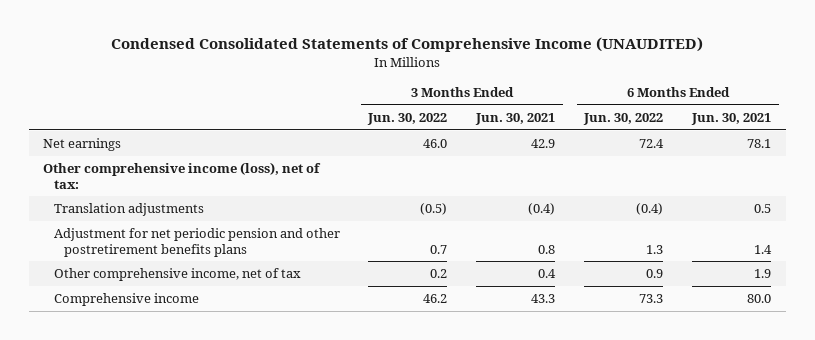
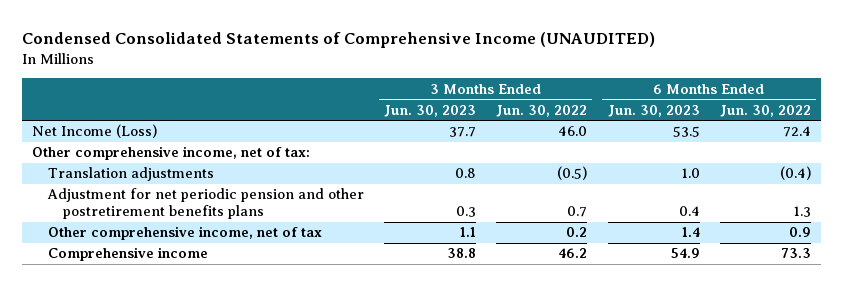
[475,112,556,125] Jun. 30, 2021 -> none
[691,112,772,125] Jun. 30, 2021 -> none
none -> [383,104,476,117] Jun. 30, 2023
none -> [607,104,700,117] Jun. 30, 2023
[43,138,122,152] Net earnings -> [32,124,158,139] Net Income (Loss)
[43,162,322,189] Other comprehensive income (loss), net of tax: -> [32,146,311,161] Other comprehensive income, net of tax:

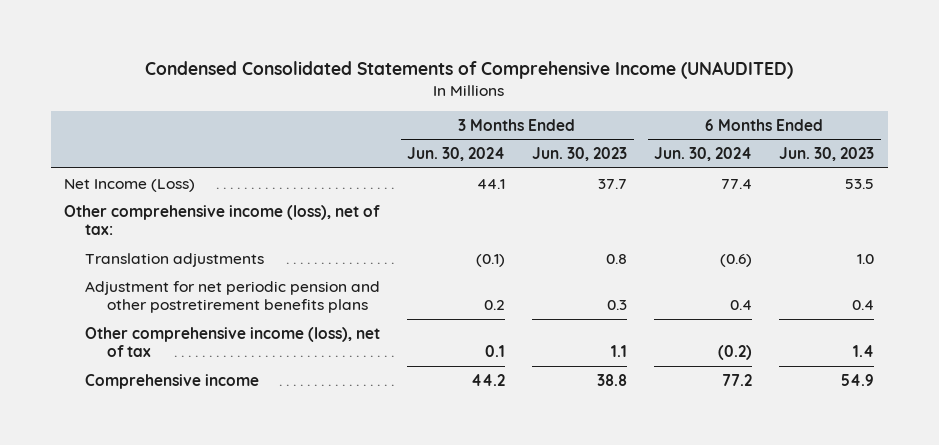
[496,104,588,117] Jun. 30, 2022 -> none
[719,104,811,117] Jun. 30, 2022 -> none
none -> [407,146,506,161] Jun. 30, 2024
none -> [654,146,753,161] Jun. 30, 2024
[32,146,311,161] Other comprehensive income, net of tax: -> [64,204,381,236] Other comprehensive income (loss), net of tax:
[47,226,322,241] Other comprehensive income, net of tax -> [85,326,381,358] Other comprehensive income (loss), net of tax

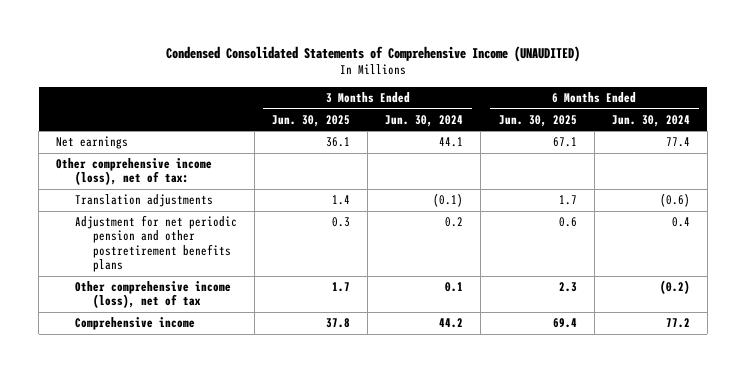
[532,146,628,161] Jun. 30, 2023 -> none
[779,146,875,161] Jun. 30, 2023 -> none
none -> [272,114,351,127] Jun. 30, 2025
none -> [498,114,577,127] Jun. 30, 2025
[64,178,196,192] Net Income (Loss) -> [56,136,129,150] Net earnings

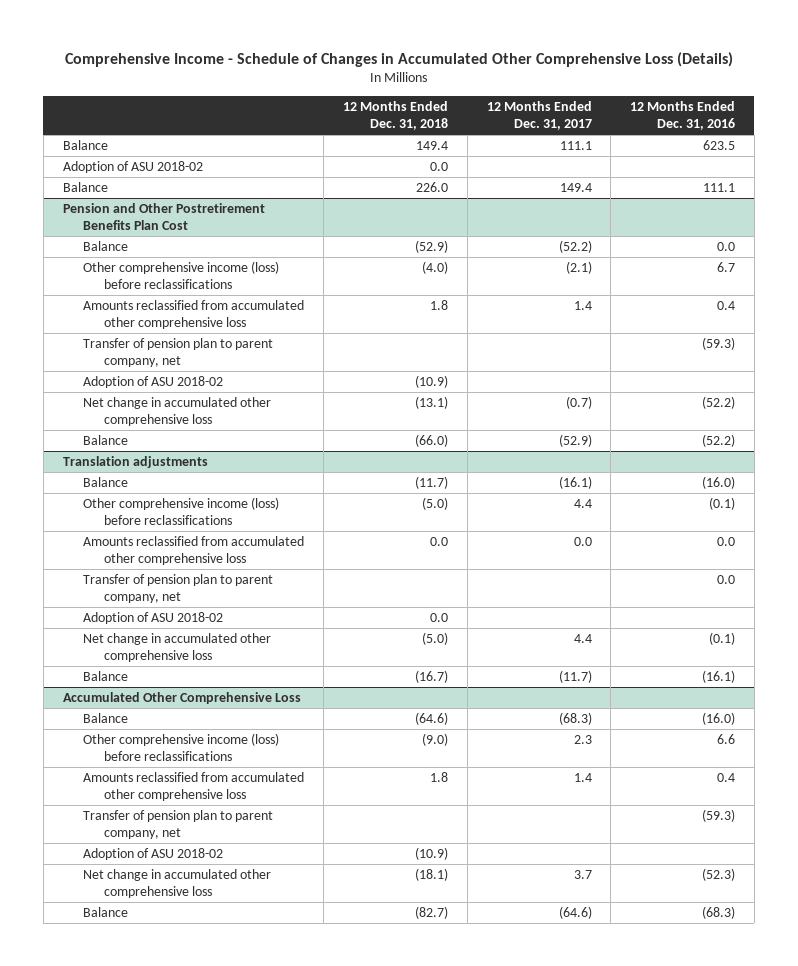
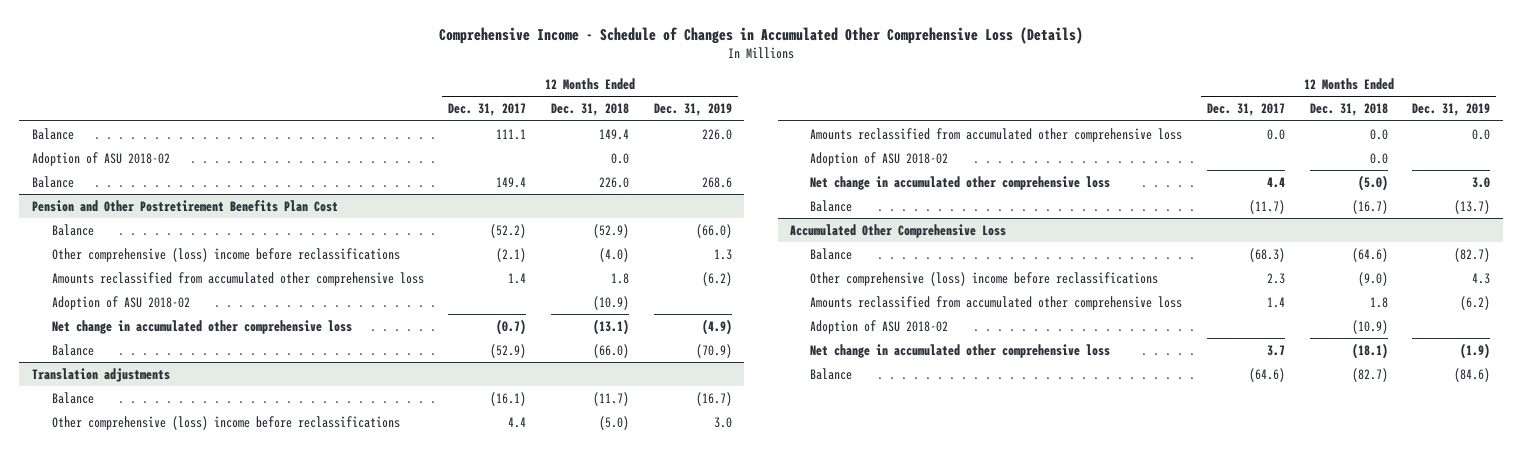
[630,101,736,130] 12 Months Ended Dec. 31, 2016 -> none
none -> [653,103,732,117] Dec. 31, 2019
[83,261,280,289] Other comprehensive income (loss) before reclassifications -> [51,247,400,262] Other comprehensive (loss) income before reclassifications
[83,338,274,367] Transfer of pension plan to parent company, net -> none
[83,497,280,525] Other comprehensive income (loss) before reclassifications -> [51,415,400,430] Other comprehensive (loss) income before reclassifications
[83,574,274,603] Transfer of pension plan to parent company, net -> none
[83,733,280,761] Other comprehensive income (loss) before reclassifications -> [810,271,1159,286] Other comprehensive (loss) income before reclassifications
[83,810,274,839] Transfer of pension plan to parent company, net -> none

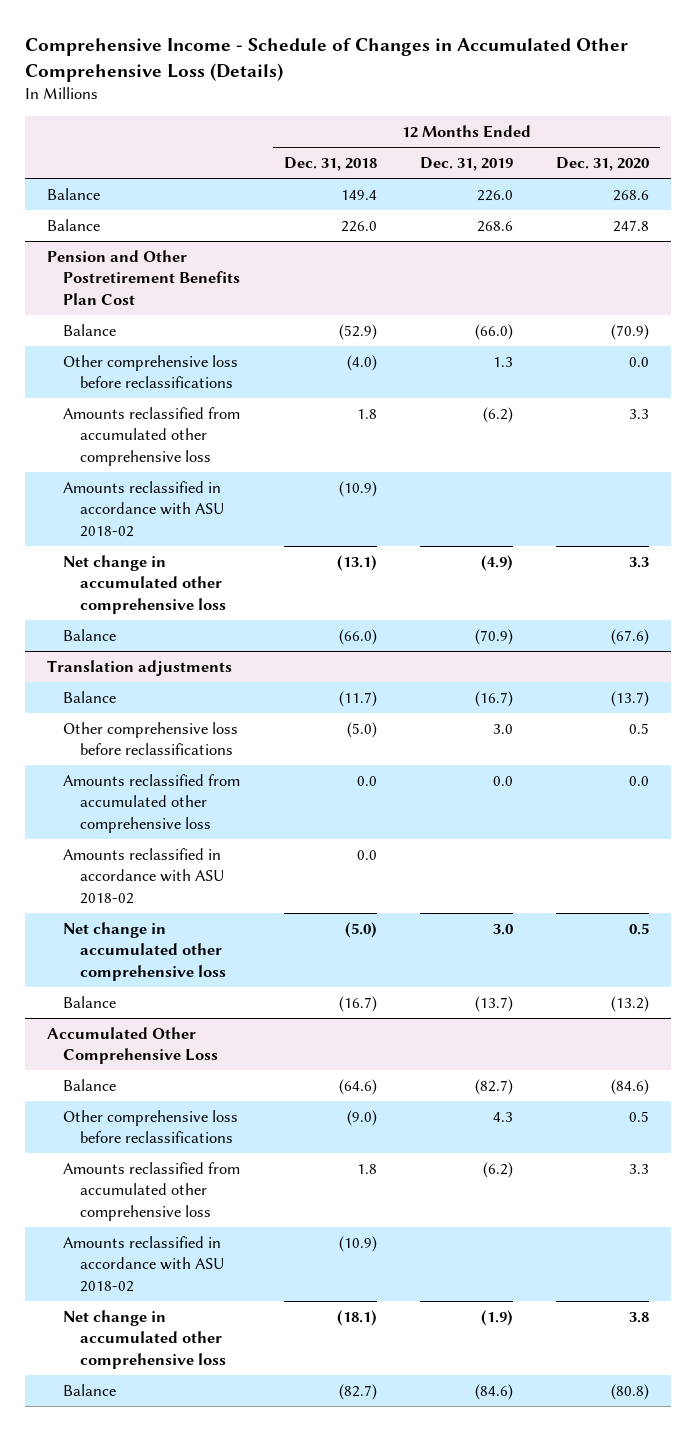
[448,103,527,117] Dec. 31, 2017 -> none
none -> [556,157,650,172] Dec. 31, 2020
[31,151,170,166] Adoption of ASU 2018-02 -> none
[51,247,400,262] Other comprehensive (loss) income before reclassifications -> [63,354,239,389] Other comprehensive loss before reclassifications
[51,295,190,310] Adoption of ASU 2018-02 -> [63,480,225,537] Amounts reclassified in accordance with ASU 2018-02
[51,415,400,430] Other comprehensive (loss) income before reclassifications -> [63,721,239,756] Other comprehensive loss before reclassifications
[810,151,949,166] Adoption of ASU 2018-02 -> [63,847,225,904] Amounts reclassified in accordance with ASU 2018-02
[810,271,1159,286] Other comprehensive (loss) income before reclassifications -> [63,1109,239,1144] Other comprehensive loss before reclassifications
[810,319,949,334] Adoption of ASU 2018-02 -> [63,1235,225,1292] Amounts reclassified in accordance with ASU 2018-02

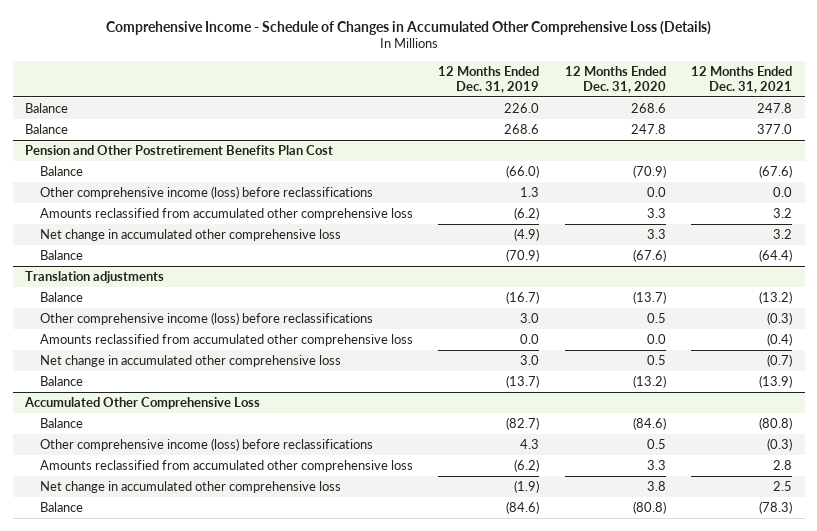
[283,157,377,172] Dec. 31, 2018 -> none
none -> [691,65,793,93] 12 Months Ended Dec. 31, 2021
[63,354,239,389] Other comprehensive loss before reclassifications -> [40,185,374,199] Other comprehensive income (loss) before reclassifications
[63,480,225,537] Amounts reclassified in accordance with ASU 2018-02 -> none
[63,721,239,756] Other comprehensive loss before reclassifications -> [40,311,374,325] Other comprehensive income (loss) before reclassifications
[63,847,225,904] Amounts reclassified in accordance with ASU 2018-02 -> none
[63,1109,239,1144] Other comprehensive loss before reclassifications -> [40,437,374,451] Other comprehensive income (loss) before reclassifications
[63,1235,225,1292] Amounts reclassified in accordance with ASU 2018-02 -> none

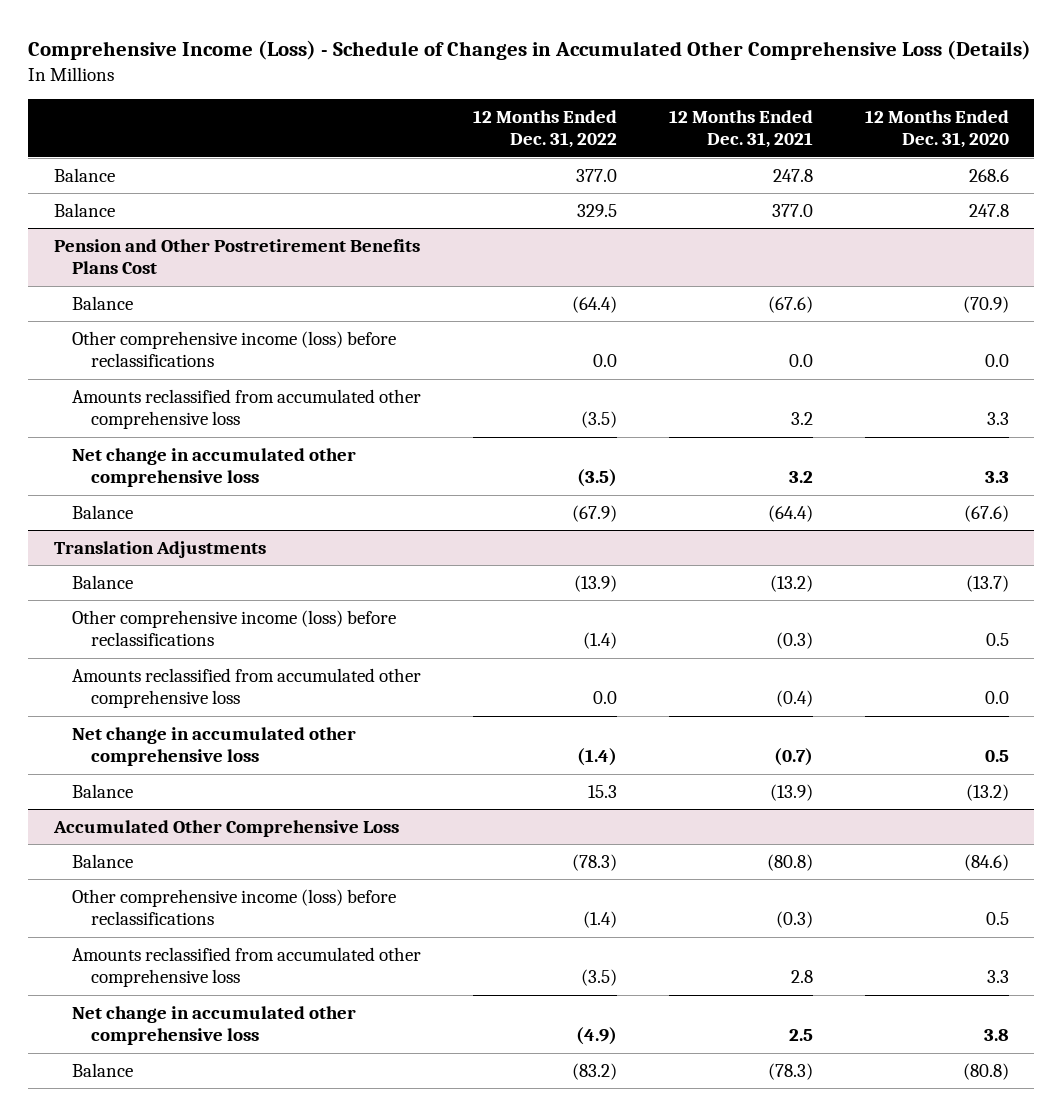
[105,20,711,35] Comprehensive Income - Schedule of Changes in Accumulated Other Comprehensive Loss (Details) -> [27,40,1031,61] Comprehensive Income (Loss) - Schedule of Changes in Accumulated Other Comprehensive Loss (Details)
[438,65,540,93] 12 Months Ended Dec. 31, 2019 -> none
none -> [472,110,617,149] 12 Months Ended Dec. 31, 2022
[25,144,334,155] Pension and Other Postretirement Benefits Plan Cost -> [53,238,420,275] Pension and Other Postretirement Benefits Plans Cost
[25,270,165,283] Translation adjustments -> [53,540,266,558] Translation Adjustments

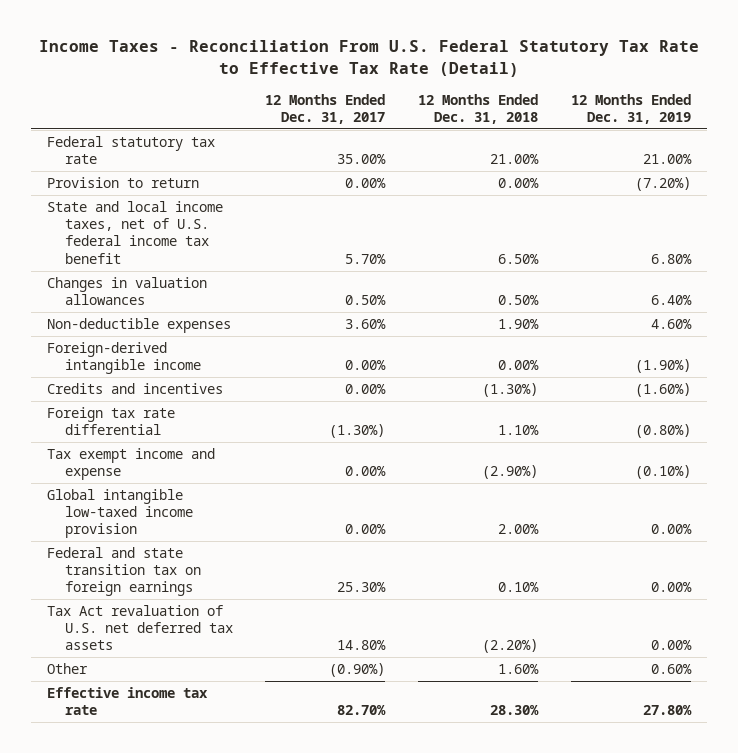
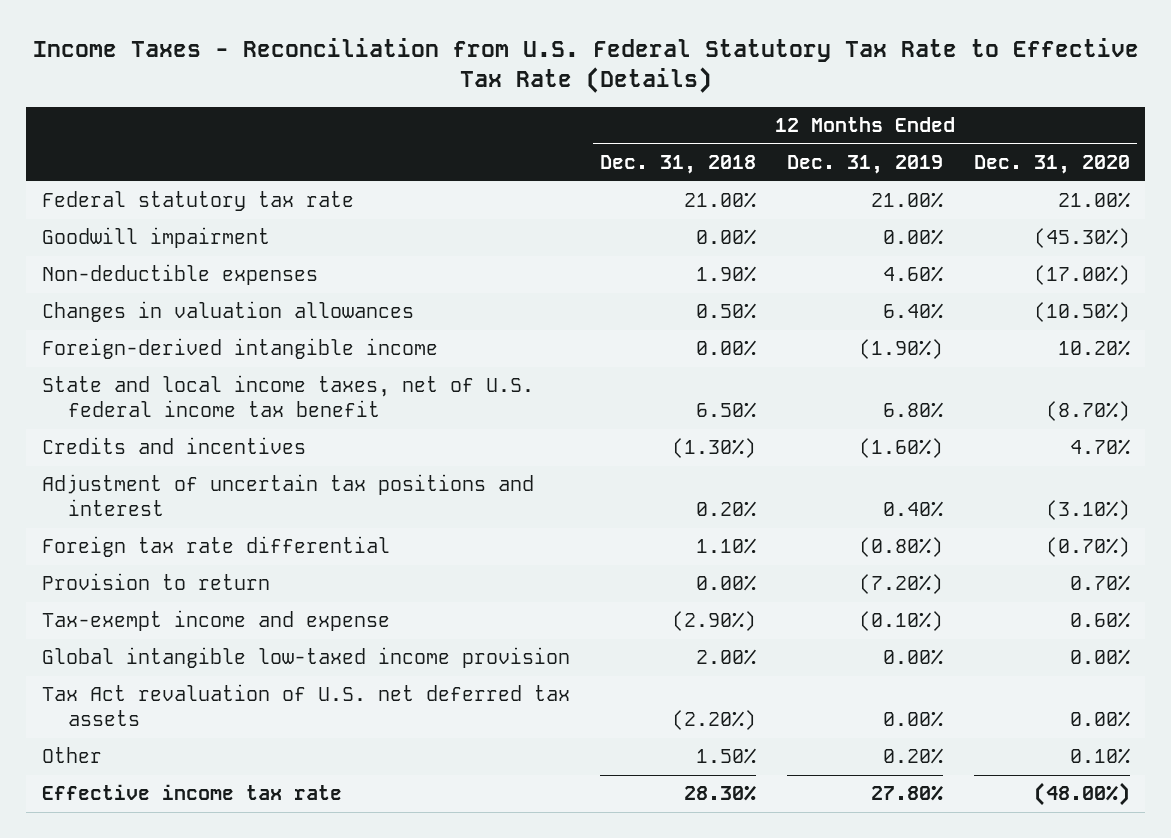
[38,40,699,77] Income Taxes - Reconciliation From U.S. Federal Statutory Tax Rate to Effective Tax Rate (Detail) -> [32,37,1139,94] Income Taxes - Reconciliation from U.S. Federal Statutory Tax Rate to Effective Tax Rate (Details)
[265,93,386,125] 12 Months Ended Dec. 31, 2017 -> none
none -> [973,155,1130,175] Dec. 31, 2020
none -> [41,227,270,249] Goodwill impairment
[47,276,208,306] Changes in valuation allowances -> [41,301,414,323] Changes in valuation allowances
[47,200,224,264] State and local income taxes, net of U.S. federal income tax benefit -> [41,375,534,418] State and local income taxes, net of U.S. federal income tax benefit
none -> [41,474,534,517] Adjustment of uncertain tax positions and interest
[47,176,200,188] Provision to return -> [41,573,270,591] Provision to return
[47,447,216,481] Tax exempt income and expense -> [41,610,390,632] Tax-exempt income and expense
[47,546,201,597] Federal and state transition tax on foreign earnings -> none
[497,663,539,674] 1.60% -> [696,748,757,765] 1.50%
[650,663,692,674] 0.60% -> [882,748,943,765] 0.20%

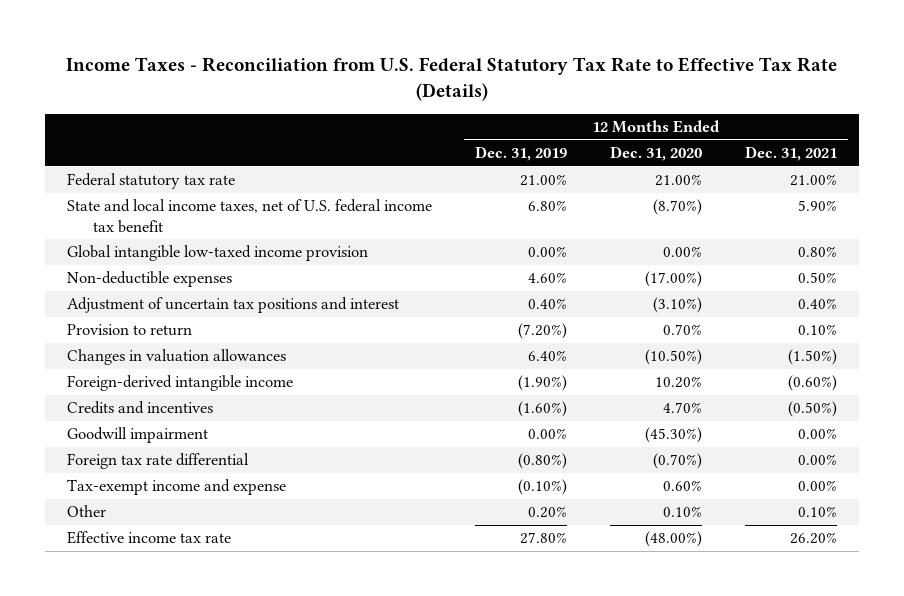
[600,155,757,175] Dec. 31, 2018 -> none
none -> [745,146,838,162] Dec. 31, 2021
[41,375,534,418] State and local income taxes, net of U.S. federal income tax benefit -> [66,199,432,233] State and local income taxes, net of U.S. federal income tax benefit
[41,647,570,669] Global intangible low-taxed income provision -> [66,245,368,262] Global intangible low-taxed income provision
[41,474,534,517] Adjustment of uncertain tax positions and interest -> [66,297,399,314] Adjustment of uncertain tax positions and interest
[41,573,270,591] Provision to return -> [66,324,192,337] Provision to return
[41,227,270,249] Goodwill impairment -> [66,427,208,444] Goodwill impairment
[41,684,570,727] Tax Act revaluation of U.S. net deferred tax assets -> none

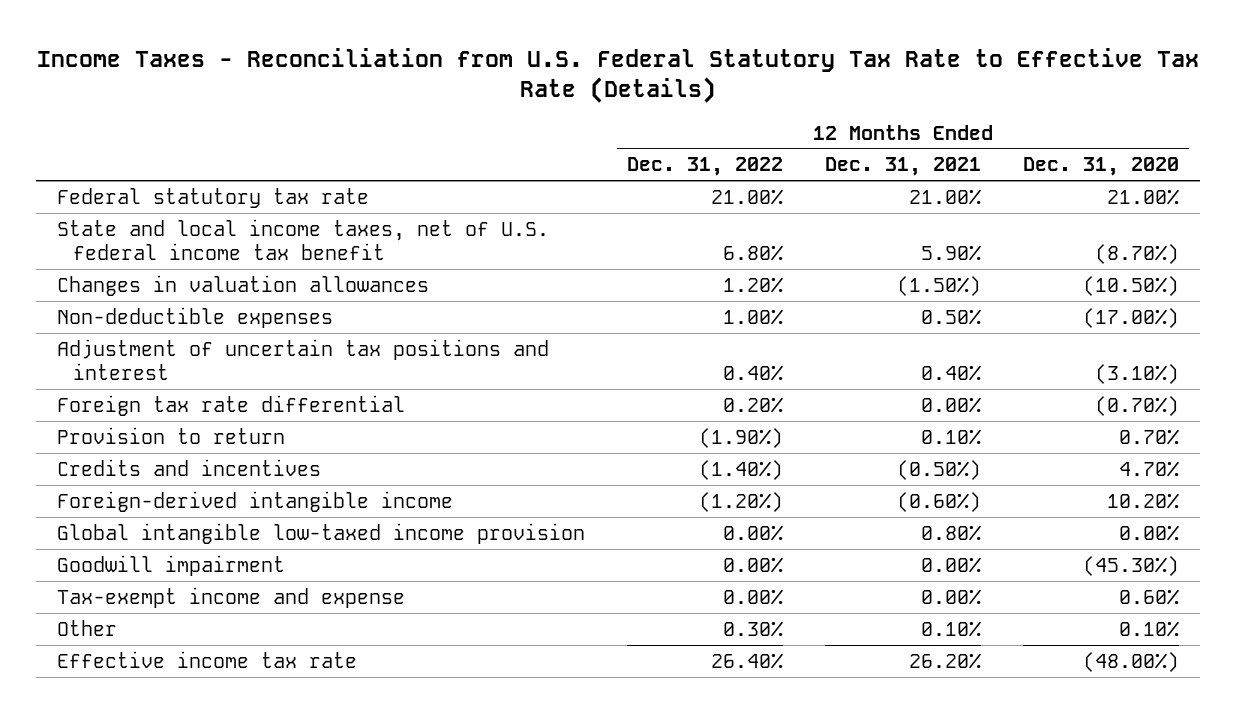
[474,146,567,162] Dec. 31, 2019 -> none
none -> [627,157,784,177] Dec. 31, 2022
[66,349,286,366] Changes in valuation allowances -> [57,274,430,296] Changes in valuation allowances
[66,453,249,470] Foreign tax rate differential -> [57,394,406,416] Foreign tax rate differential
[66,375,293,392] Foreign-derived intangible income -> [57,490,454,512] Foreign-derived intangible income
[66,245,368,262] Global intangible low-taxed income provision -> [57,522,586,544] Global intangible low-taxed income provision

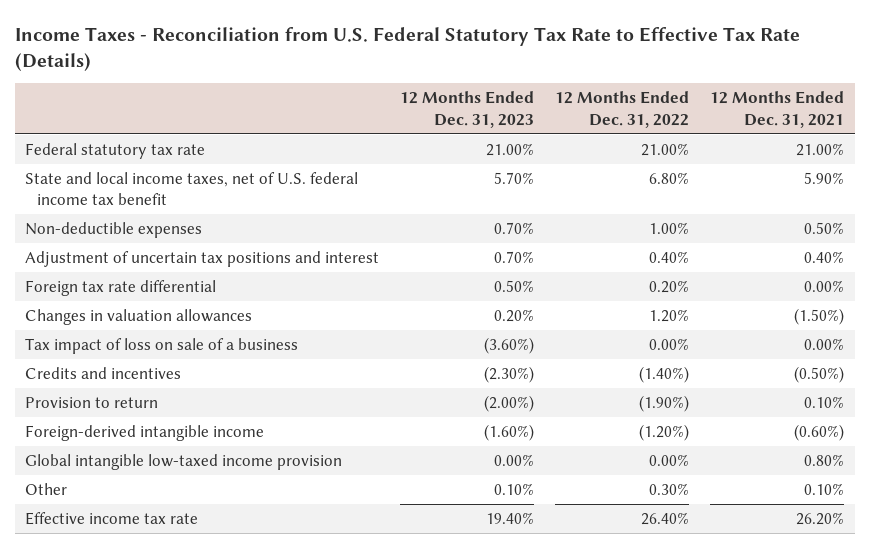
[1022,157,1179,177] Dec. 31, 2020 -> none
none -> [400,91,535,128] 12 Months Ended Dec. 31, 2023
[57,274,430,296] Changes in valuation allowances -> [25,308,253,325] Changes in valuation allowances
none -> [25,337,299,354] Tax impact of loss on sale of a business
[57,426,286,444] Provision to return -> [25,396,159,408] Provision to return
[57,554,286,576] Goodwill impairment -> none
[57,586,406,608] Tax-exempt income and expense -> none

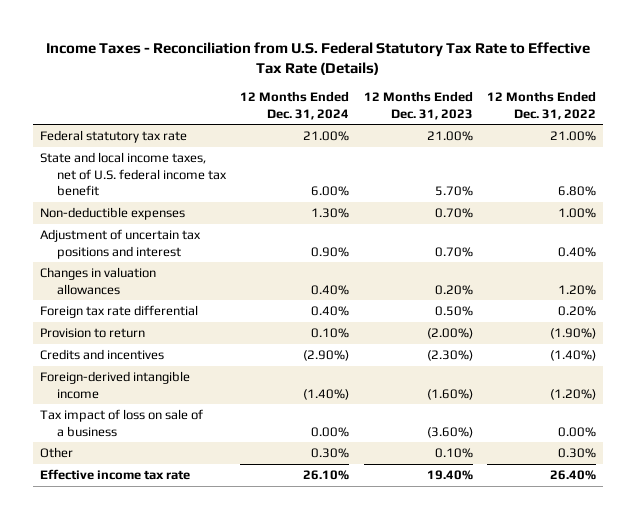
[710,91,845,128] 12 Months Ended Dec. 31, 2021 -> none
none -> [240,91,350,120] 12 Months Ended Dec. 31, 2024
[25,279,217,296] Foreign tax rate differential -> [40,305,199,319] Foreign tax rate differential
[25,366,182,379] Credits and incentives -> [40,349,165,361] Credits and incentives
[25,453,343,470] Global intangible low-taxed income provision -> none
[25,337,299,354] Tax impact of loss on sale of a business -> [40,409,204,437] Tax impact of loss on sale of a business

